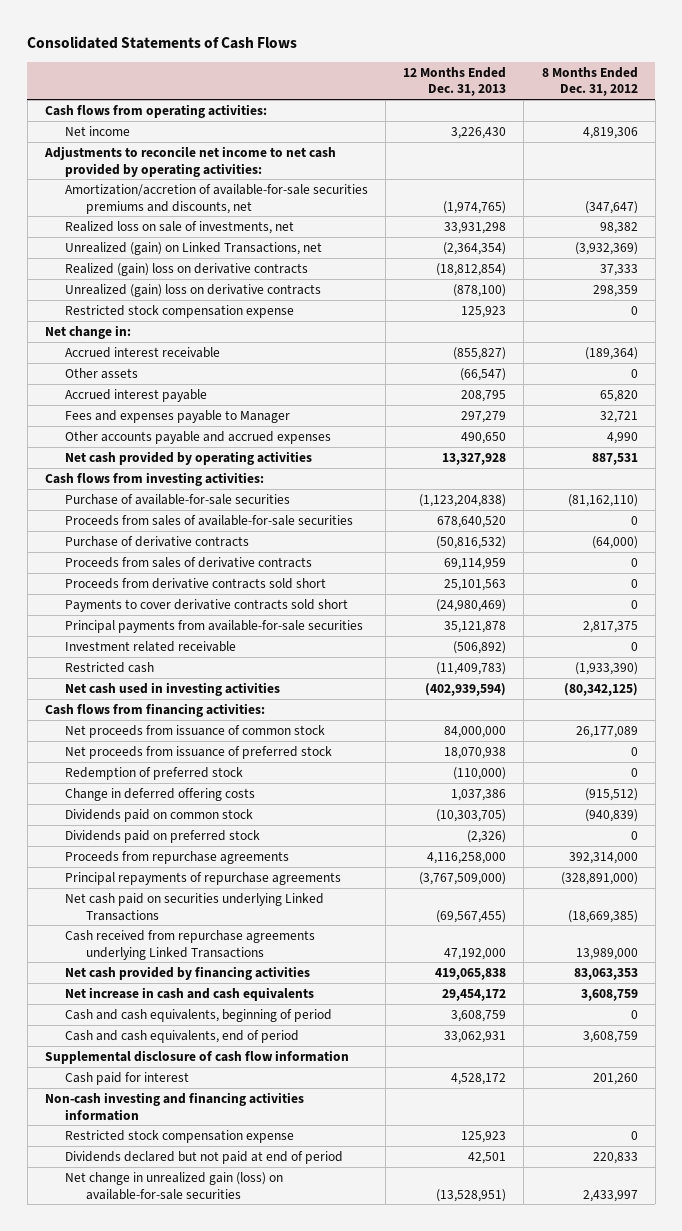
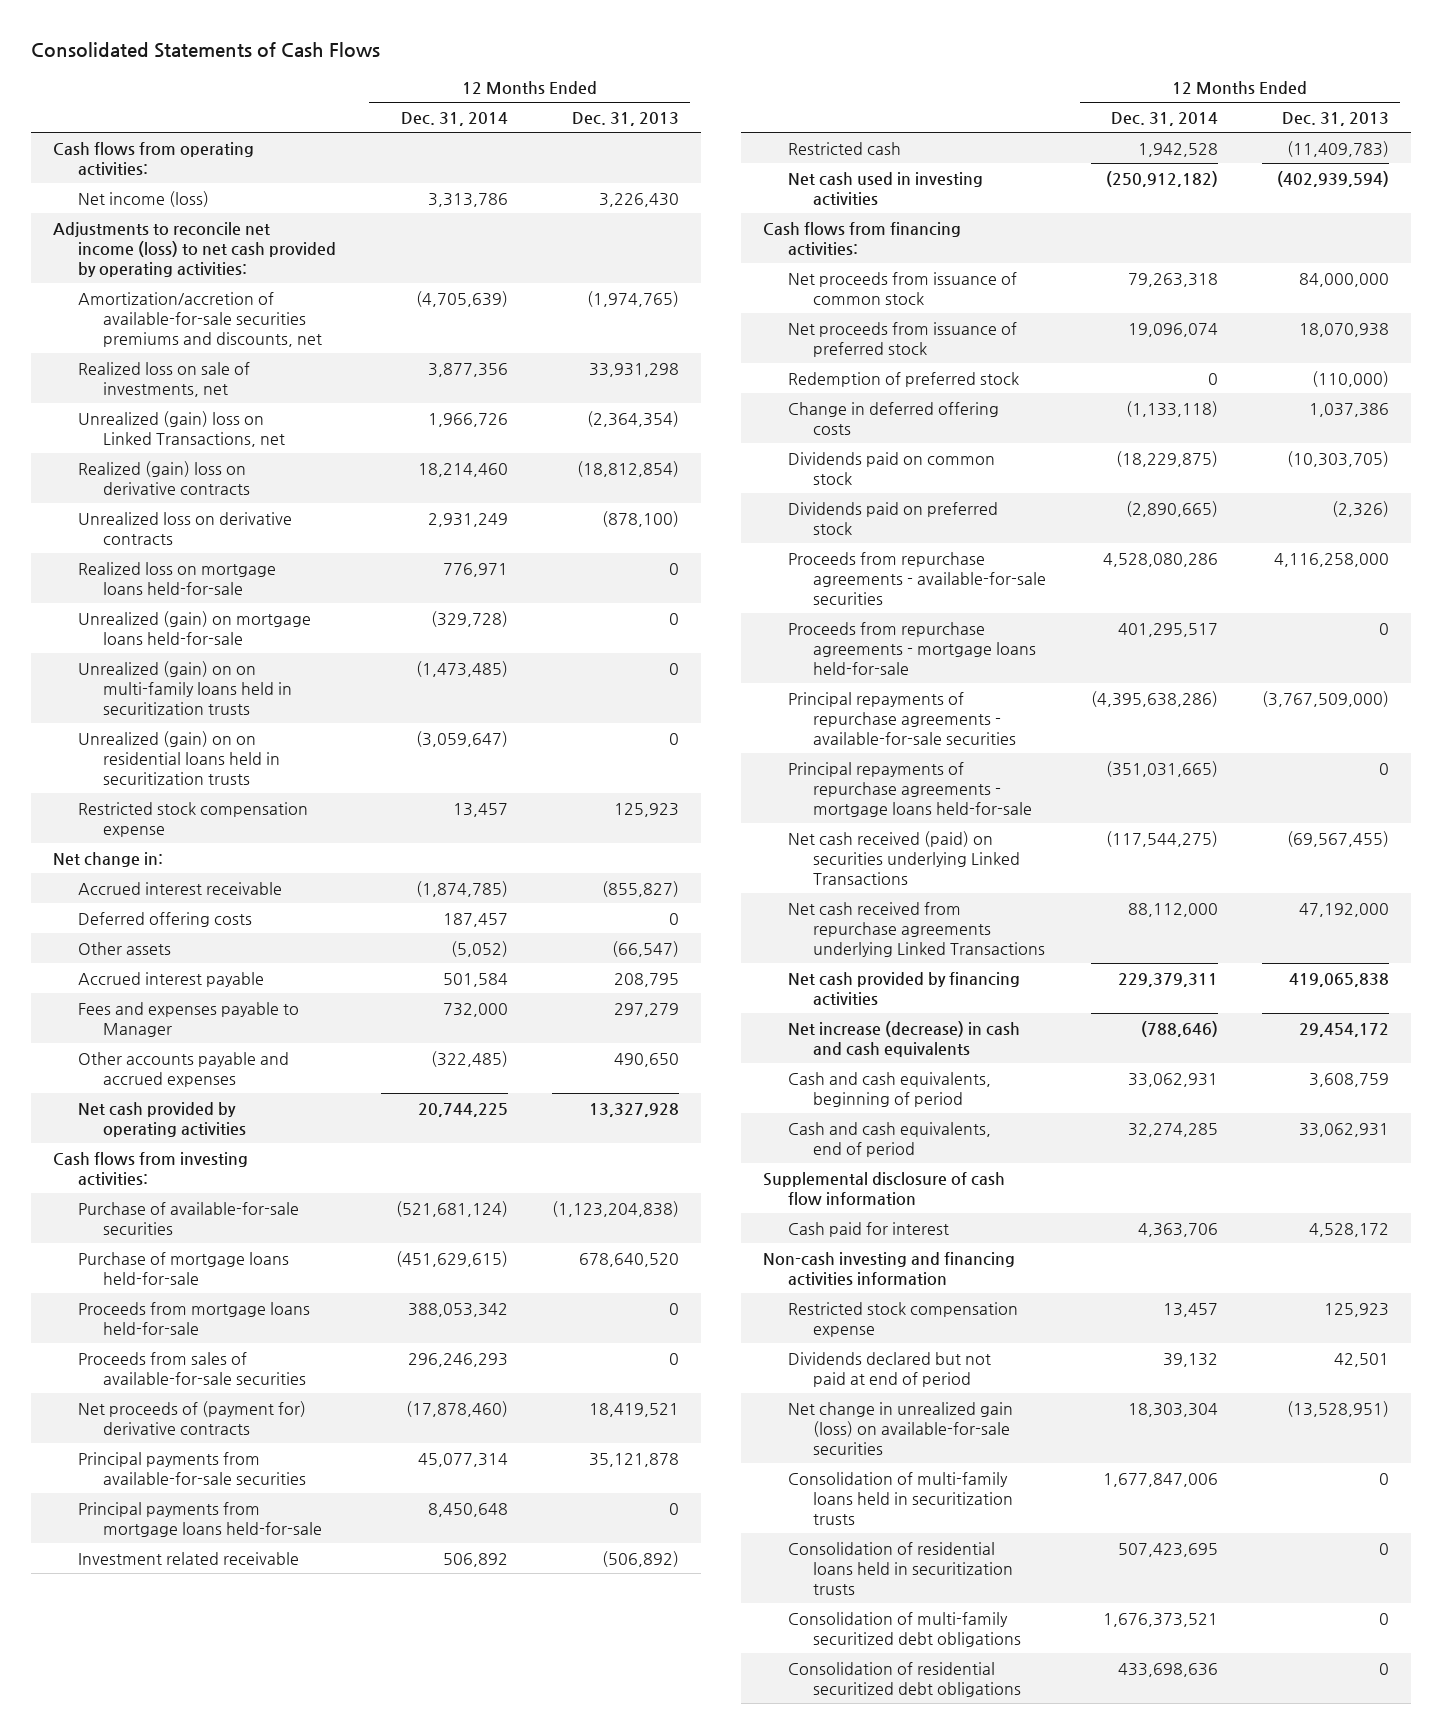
[541,66,638,97] 8 Months Ended Dec. 31, 2012 -> none
none -> [400,111,508,126] Dec. 31, 2014
[65,125,131,136] Net income -> [78,190,210,207] Net income (loss)
[43,145,336,177] Adjustments to reconcile net income to net cash provided by operating activities: -> [53,221,337,277] Adjustments to reconcile net income (loss) to net cash provided by operating activities:
[65,241,323,255] Unrealized (gain) on Linked Transactions, net -> [78,410,286,447] Unrealized (gain) loss on Linked Transactions, net
[65,283,322,297] Unrealized (gain) loss on derivative contracts -> [78,511,293,545] Unrealized loss on derivative contracts
none -> [78,561,277,595] Realized loss on mortgage loans held-for-sale
none -> [78,610,312,645] Unrealized (gain) on mortgage loans held-for-sale
none -> [78,660,293,715] Unrealized (gain) on on multi-family loans held in securitization trusts
none -> [78,730,281,785] Unrealized (gain) on on residential loans held in securitization trusts
none -> [78,911,253,927] Deferred offering costs
[65,556,313,568] Proceeds from sales of derivative contracts -> none
[65,577,327,589] Proceeds from derivative contracts sold short -> none
[65,598,349,612] Payments to cover derivative contracts sold short -> none
none -> [78,1251,290,1285] Purchase of mortgage loans held-for-sale
none -> [78,1301,311,1335] Proceeds from mortgage loans held-for-sale
[437,515,507,528] 678,640,520 -> [668,1352,679,1365] 0
[65,535,250,547] Purchase of derivative contracts -> [78,1400,307,1435] Net proceeds of (payment for) derivative contracts
[436,535,507,549] (50,816,532) -> [588,1402,679,1417] 18,419,521
none -> [78,1501,323,1537] Principal payments from mortgage loans held-for-sale
[65,850,290,864] Proceeds from repurchase agreements -> [788,551,1047,605] Proceeds from repurchase agreements - available-for-sale securities
none -> [788,621,1037,675] Proceeds from repurchase agreements - mortgage loans held-for-sale
[65,871,342,885] Principal repayments of repurchase agreements -> [788,691,1017,745] Principal repayments of repurchase agreements - available-for-sale securities
none -> [788,761,1033,817] Principal repayments of repurchase agreements - mortgage loans held-for-sale
[65,892,325,921] Net cash paid on securities underlying Linked Transactions -> [788,830,1021,885] Net cash received (paid) on securities underlying Linked Transactions
[65,929,316,960] Cash received from repurchase agreements underlying Linked Transactions -> [788,901,1046,957] Net cash received from repurchase agreements underlying Linked Transactions
[65,986,315,1001] Net increase in cash and cash equivalents -> [788,1020,1021,1057] Net increase (decrease) in cash and cash equivalents
none -> [788,1471,1014,1525] Consolidation of multi-family loans held in securitization trusts
none -> [788,1541,1014,1595] Consolidation of residential loans held in securitization trusts
none -> [788,1611,1022,1647] Consolidation of multi-family securitized debt obligations
none -> [788,1661,1022,1697] Consolidation of residential securitized debt obligations

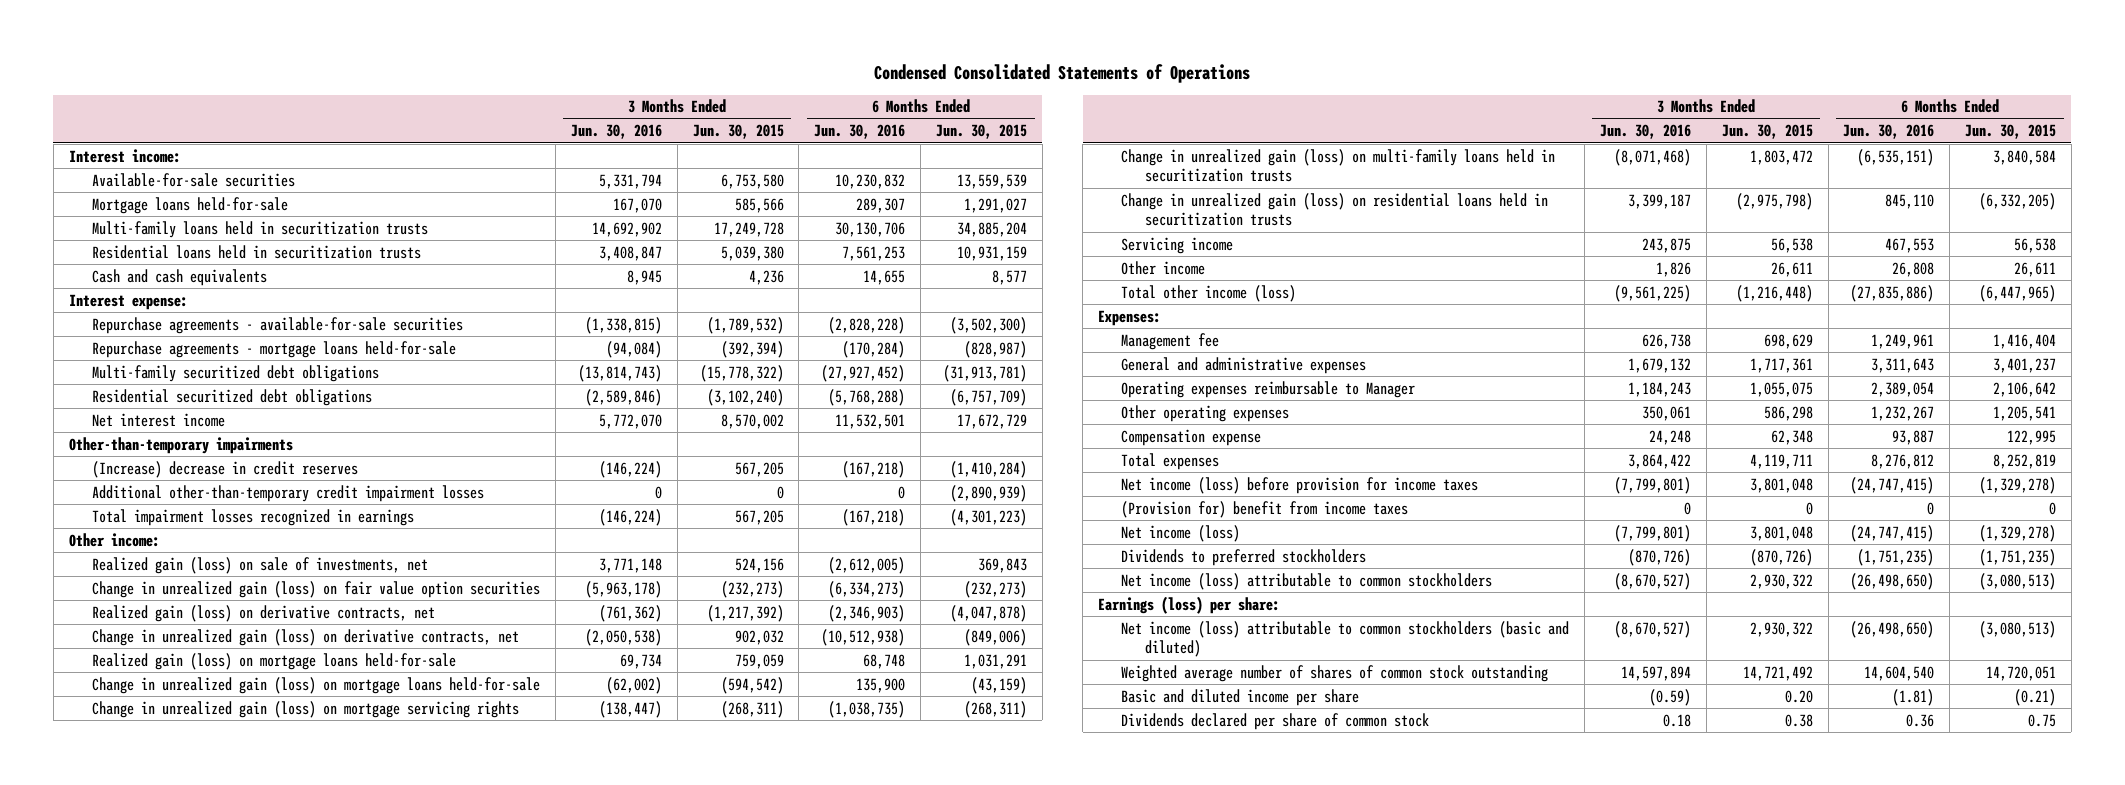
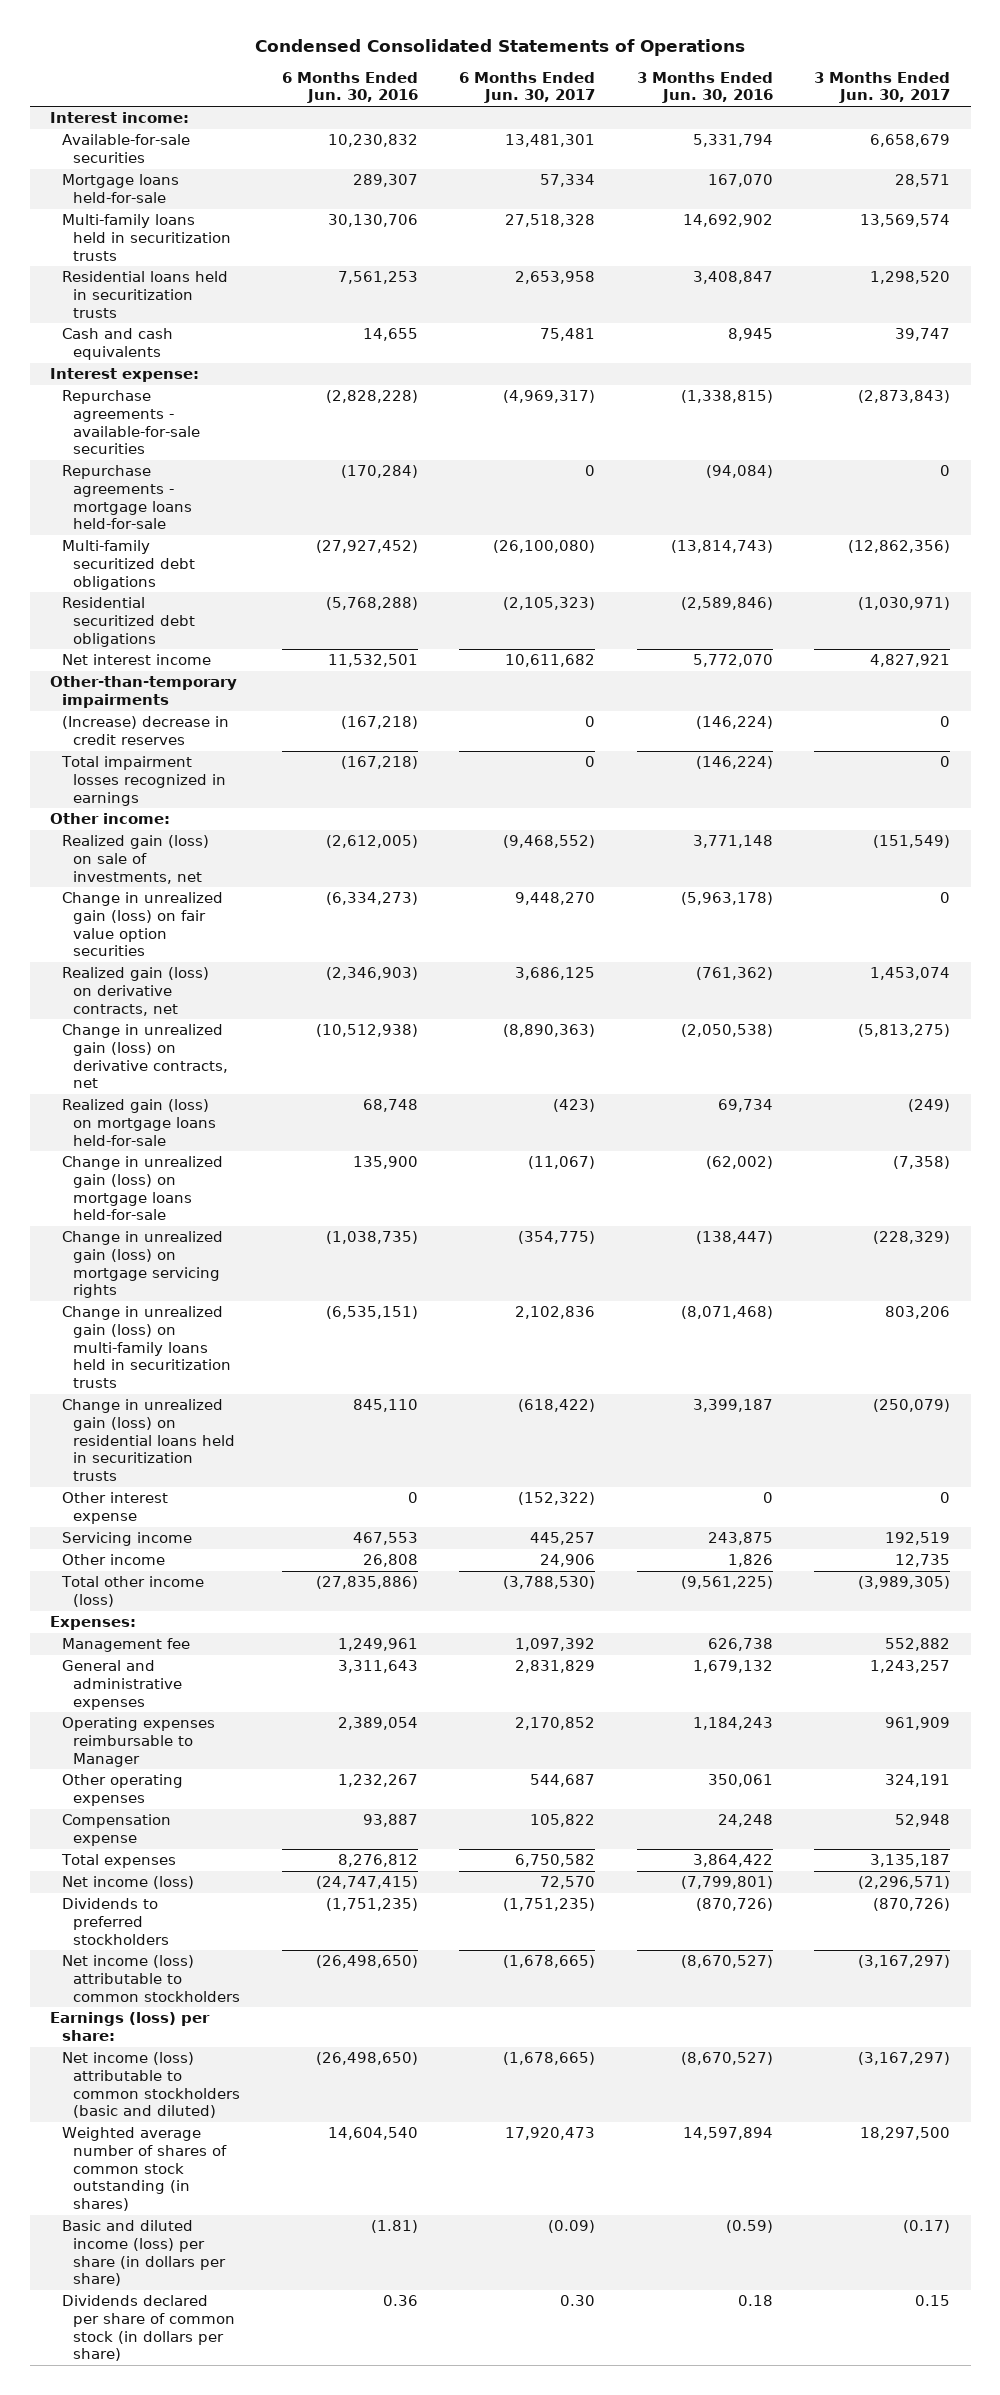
[692,124,784,140] Jun. 30, 2015 -> none
[935,124,1027,140] Jun. 30, 2015 -> none
none -> [459,71,596,104] 6 Months Ended Jun. 30, 2017
none -> [813,71,950,104] 3 Months Ended Jun. 30, 2017
[92,484,485,502] Additional other-than-temporary credit impairment losses -> none
none -> [61,1492,168,1524] Other interest expense
[1121,476,1479,494] Net income (loss) before provision for income taxes -> none
[1121,500,1409,518] (Provision for) benefit from income taxes -> none
[1121,664,1549,682] Weighted average number of shares of common stock outstanding -> [61,2127,228,2212] Weighted average number of shares of common stock outstanding (in shares)
[1121,688,1360,706] Basic and diluted income per share -> [61,2220,227,2287] Basic and diluted income (loss) per share (in dollars per share)
[1121,712,1430,730] Dividends declared per share of common stock -> [61,2295,236,2362] Dividends declared per share of common stock (in dollars per share)

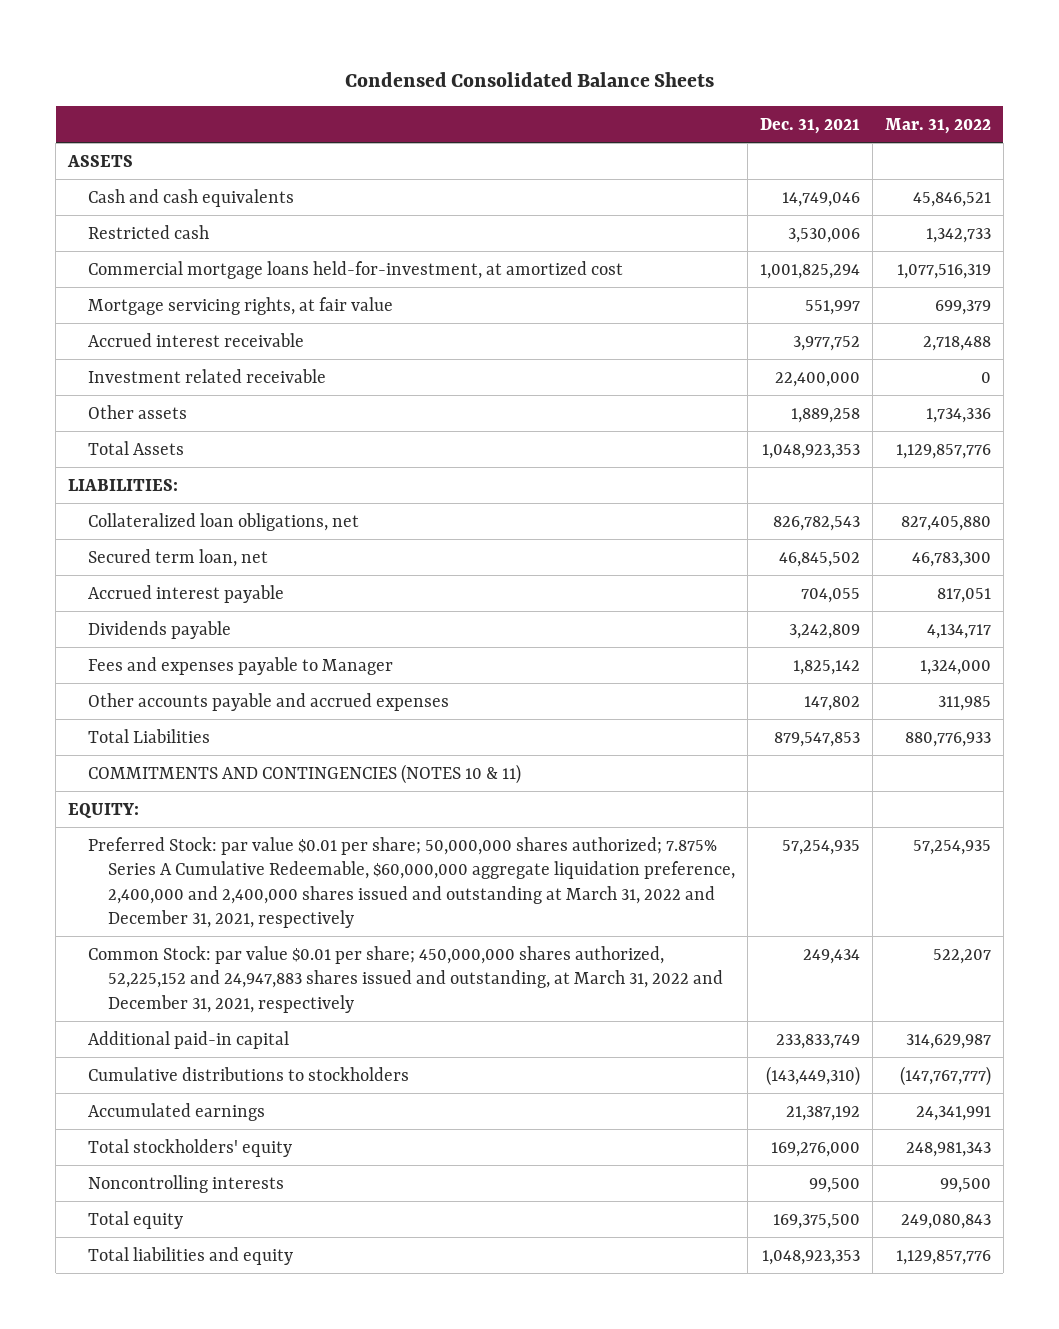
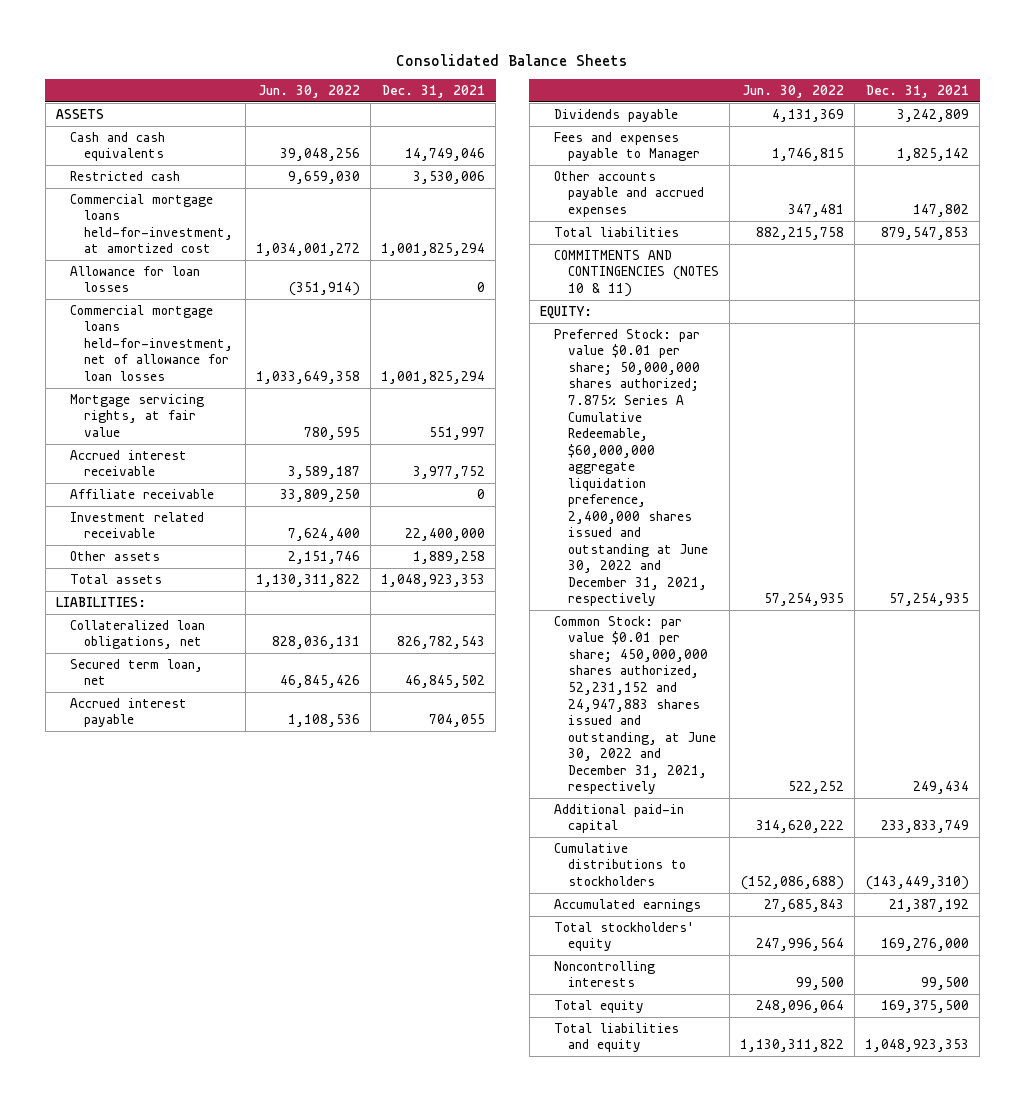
[344,71,714,87] Condensed Consolidated Balance Sheets -> [396,53,628,66] Consolidated Balance Sheets
[884,118,991,135] Mar. 31, 2022 -> none
none -> [259,85,361,99] Jun. 30, 2022
none -> [69,265,200,293] Allowance for loan losses
none -> [69,304,234,382] Commercial mortgage loans held-for-investment, net of allowance for loan losses
none -> [69,488,214,499] Affiliate receivable
[88,440,185,455] Total Assets -> [69,573,162,584] Total assets
[88,728,211,743] Total Liabilities -> [553,226,679,237] Total liabilities
[88,836,736,929] Preferred Stock: par value $0.01 per share; 50,000,000 shares authorized; 7.875% Series A Cumulative Redeemable, $60,000,000 aggregate liquidation preference, 2,400,000 and 2,400,000 shares issued and outstanding at March 31, 2022 and December 31, 2021, respectively -> [553,328,708,607] Preferred Stock: par value $0.01 per share; 50,000,000 shares authorized; 7.875% Series A Cumulative Redeemable, $60,000,000 aggregate liquidation preference, 2,400,000 shares issued and outstanding at June 30, 2022 and December 31, 2021, respectively
[88,945,724,1013] Common Stock: par value $0.01 per share; 450,000,000 shares authorized, 52,225,152 and 24,947,883 shares issued and outstanding, at March 31, 2022 and December 31, 2021, respectively -> [553,615,716,795] Common Stock: par value $0.01 per share; 450,000,000 shares authorized, 52,231,152 and 24,947,883 shares issued and outstanding, at June 30, 2022 and December 31, 2021, respectively

